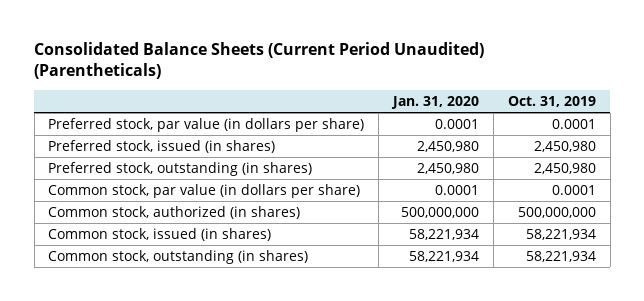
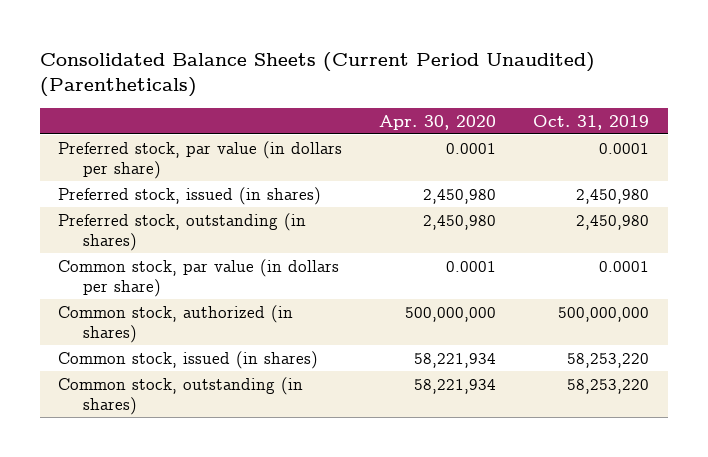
[391,95,480,109] Jan. 31, 2020 -> none
none -> [379,114,497,130] Apr. 30, 2020
[525,228,596,240] 58,221,934 -> [567,352,650,368] 58,253,220
[525,250,596,262] 58,221,934 -> [567,378,650,394] 58,253,220

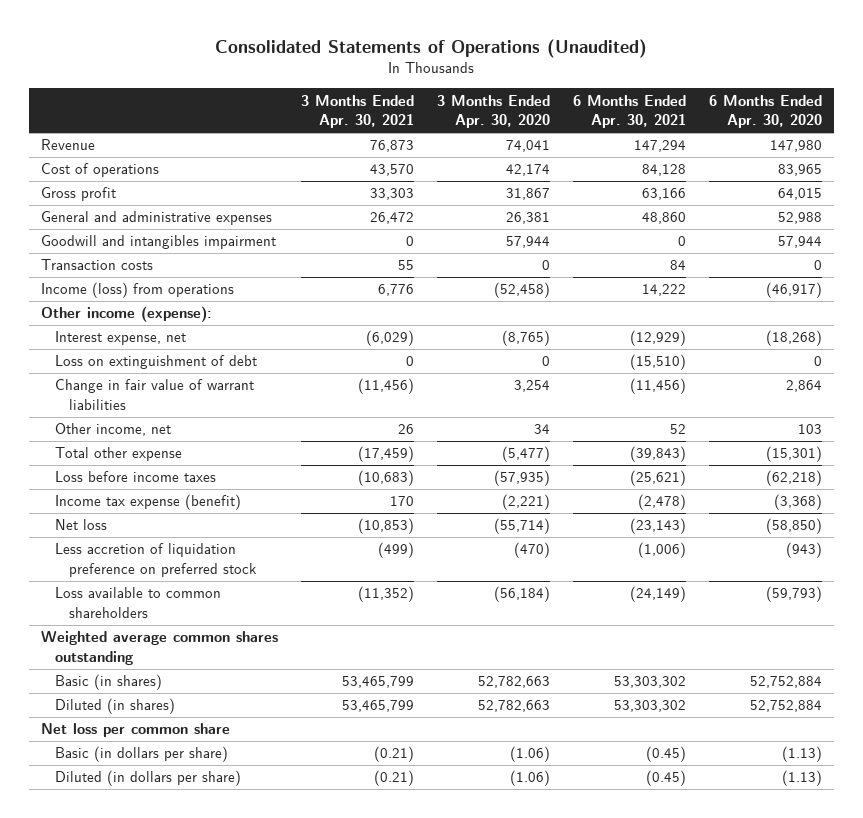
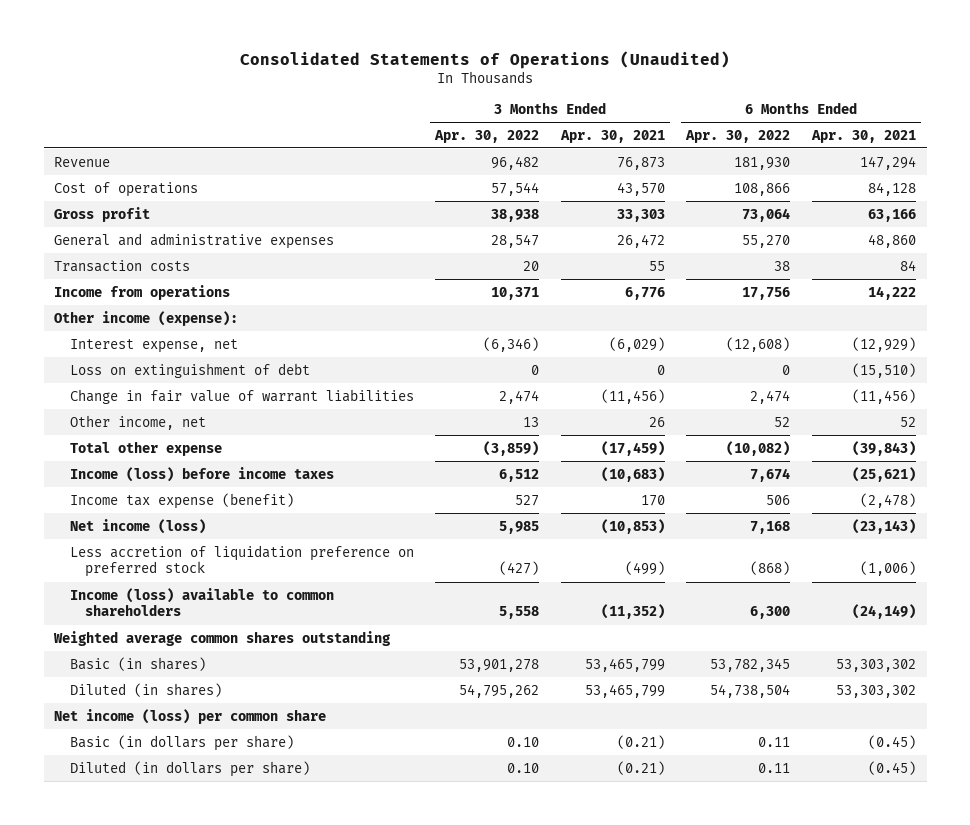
[436,94,550,129] 3 Months Ended Apr. 30, 2020 -> none
[709,94,823,129] 6 Months Ended Apr. 30, 2020 -> none
none -> [434,129,540,143] Apr. 30, 2022
none -> [685,129,791,143] Apr. 30, 2022
[40,235,276,250] Goodwill and intangibles impairment -> none
[40,282,234,299] Income (loss) from operations -> [54,284,231,300] Income from operations
[55,471,217,483] Loss before income taxes -> [69,466,334,482] Income (loss) before income taxes
[55,519,108,531] Net loss -> [69,518,206,534] Net income (loss)
[55,587,222,619] Loss available to common shareholders -> [69,587,334,617] Income (loss) available to common shareholders
[40,723,230,738] Net loss per common share -> [54,708,327,724] Net income (loss) per common share

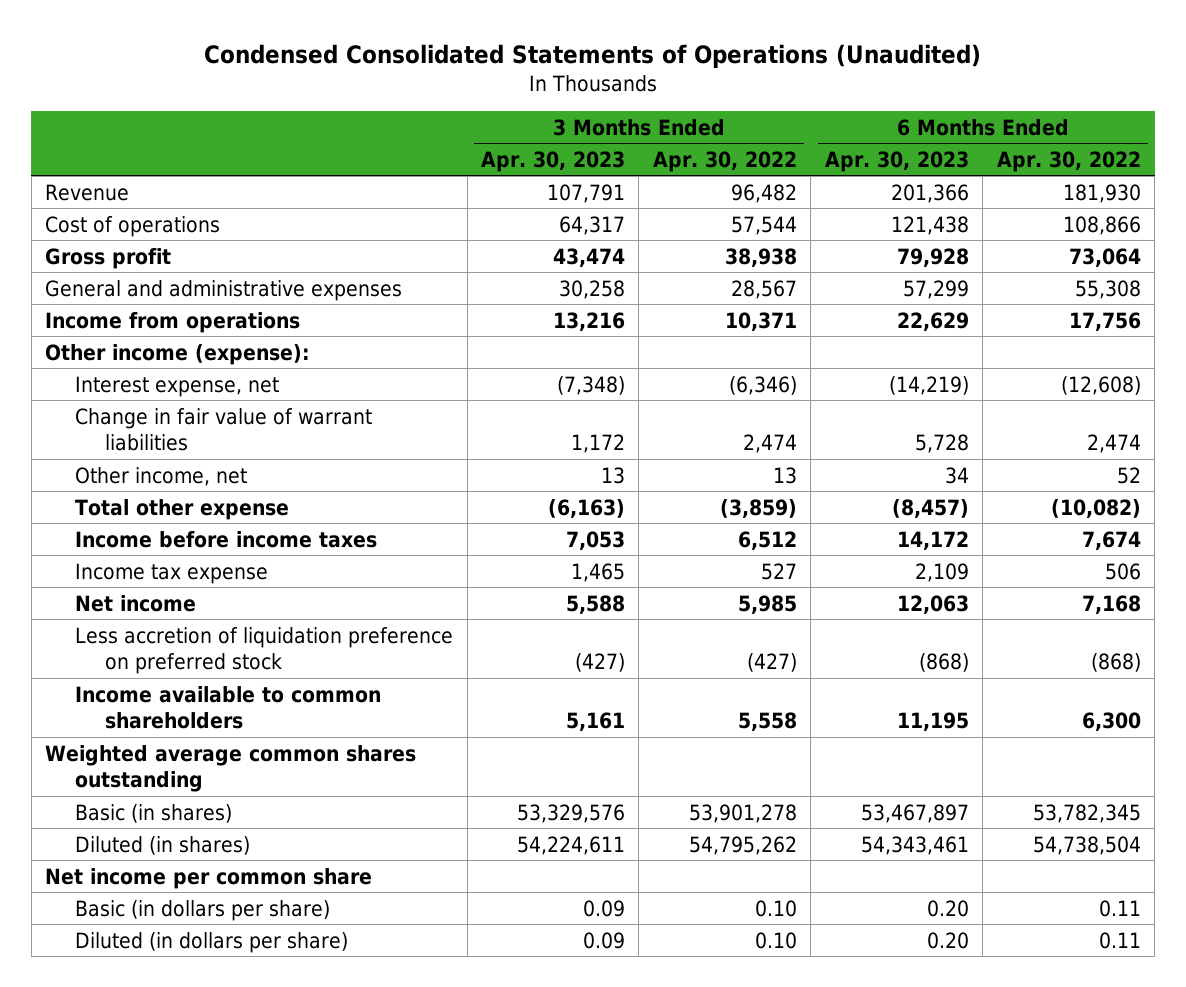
[240,50,731,69] Consolidated Statements of Operations (Unaudited) -> [203,43,981,68] Condensed Consolidated Statements of Operations (Unaudited)
[559,129,665,143] Apr. 30, 2021 -> none
[810,129,916,143] Apr. 30, 2021 -> none
none -> [481,150,626,172] Apr. 30, 2023
none -> [824,150,969,172] Apr. 30, 2023
[54,259,191,272] Transaction costs -> none
[491,233,540,248] 28,547 -> [730,279,797,299] 28,567
[742,234,791,248] 55,270 -> [1074,279,1141,299] 55,308
[69,362,310,378] Loss on extinguishment of debt -> none
[69,466,334,482] Income (loss) before income taxes -> [75,530,378,548] Income before income taxes
[69,492,294,509] Income tax expense (benefit) -> [75,562,269,584] Income tax expense
[69,518,206,534] Net income (loss) -> [75,594,197,612] Net income
[69,587,334,617] Income (loss) available to common shareholders -> [75,685,382,729] Income available to common shareholders
[54,708,327,724] Net income (loss) per common share -> [45,867,373,889] Net income per common share

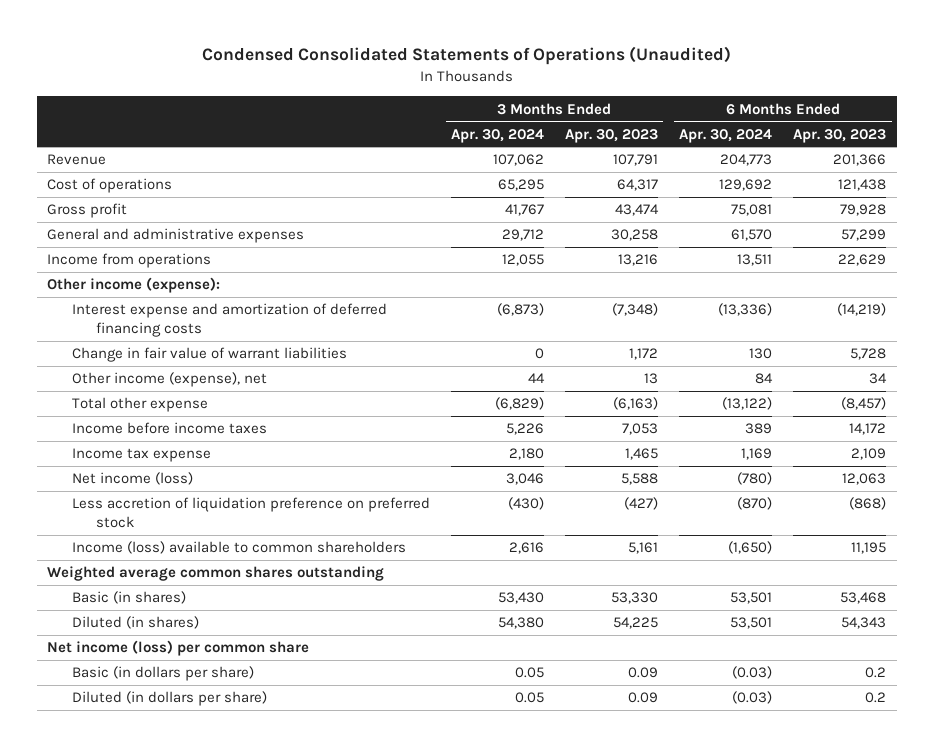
[652,150,797,172] Apr. 30, 2022 -> none
[996,150,1141,172] Apr. 30, 2022 -> none
none -> [450,128,544,143] Apr. 30, 2024
none -> [679,128,773,143] Apr. 30, 2024
[75,375,280,397] Interest expense, net -> [71,303,387,338] Interest expense and amortization of deferred financing costs
[75,466,248,486] Other income, net -> [71,372,267,388] Other income (expense), net
[75,594,197,612] Net income -> [71,472,193,486] Net income (loss)
[75,685,382,729] Income available to common shareholders -> [71,541,406,555] Income (loss) available to common shareholders
[517,803,626,823] 53,329,576 -> [611,592,659,605] 53,330
[860,803,969,823] 53,467,897 -> [840,592,887,605] 53,468
[517,835,626,855] 54,224,611 -> [613,617,659,630] 54,225
[860,835,969,855] 54,343,461 -> [841,617,887,630] 54,343
[45,867,373,889] Net income per common share -> [47,640,310,657] Net income (loss) per common share
[926,899,969,917] 0.20 -> [865,667,887,679] 0.2
[926,931,969,949] 0.20 -> [865,692,887,704] 0.2

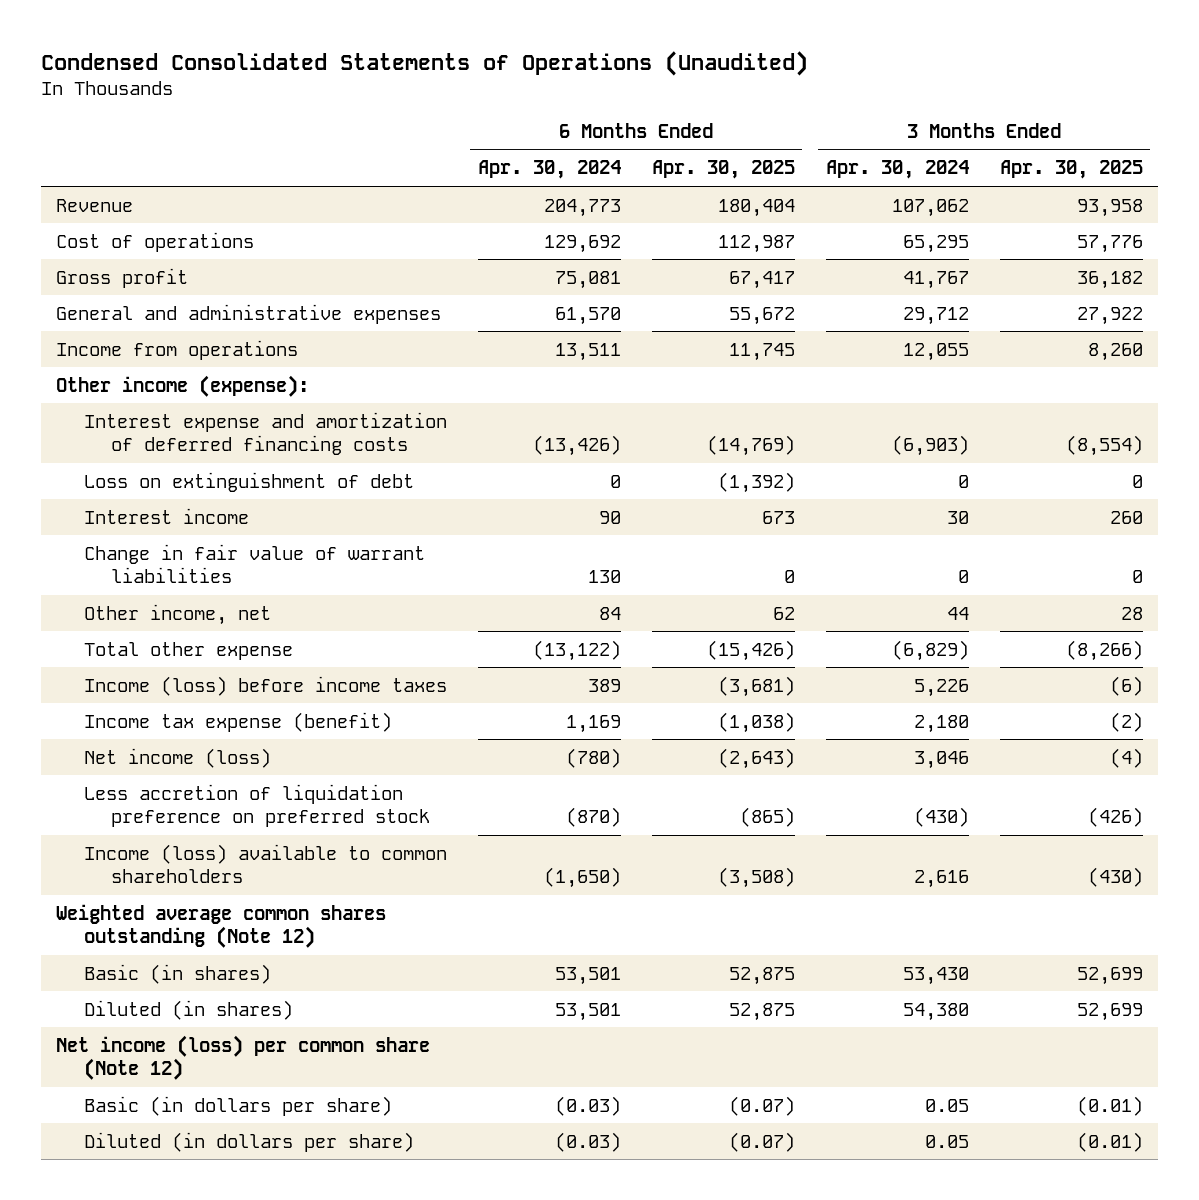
[565,128,659,143] Apr. 30, 2023 -> none
[793,128,887,143] Apr. 30, 2023 -> none
none -> [651,160,795,180] Apr. 30, 2025
none -> [999,160,1143,180] Apr. 30, 2025
[496,303,544,317] (6,873) -> [891,435,969,457] (6,903)
[718,303,773,317] (13,336) -> [532,435,621,457] (13,426)
none -> [83,471,414,492] Loss on extinguishment of debt
none -> [83,507,249,524] Interest income
[71,372,267,388] Other income (expense), net -> [83,603,271,625] Other income, net
[71,422,267,435] Income before income taxes -> [83,675,447,696] Income (loss) before income taxes
[71,448,211,463] Income tax expense -> [83,711,392,732] Income tax expense (benefit)
[47,566,385,582] Weighted average common shares outstanding -> [56,903,387,949] Weighted average common shares outstanding (Note 12)
[47,640,310,657] Net income (loss) per common share -> [56,1034,431,1081] Net income (loss) per common share (Note 12)

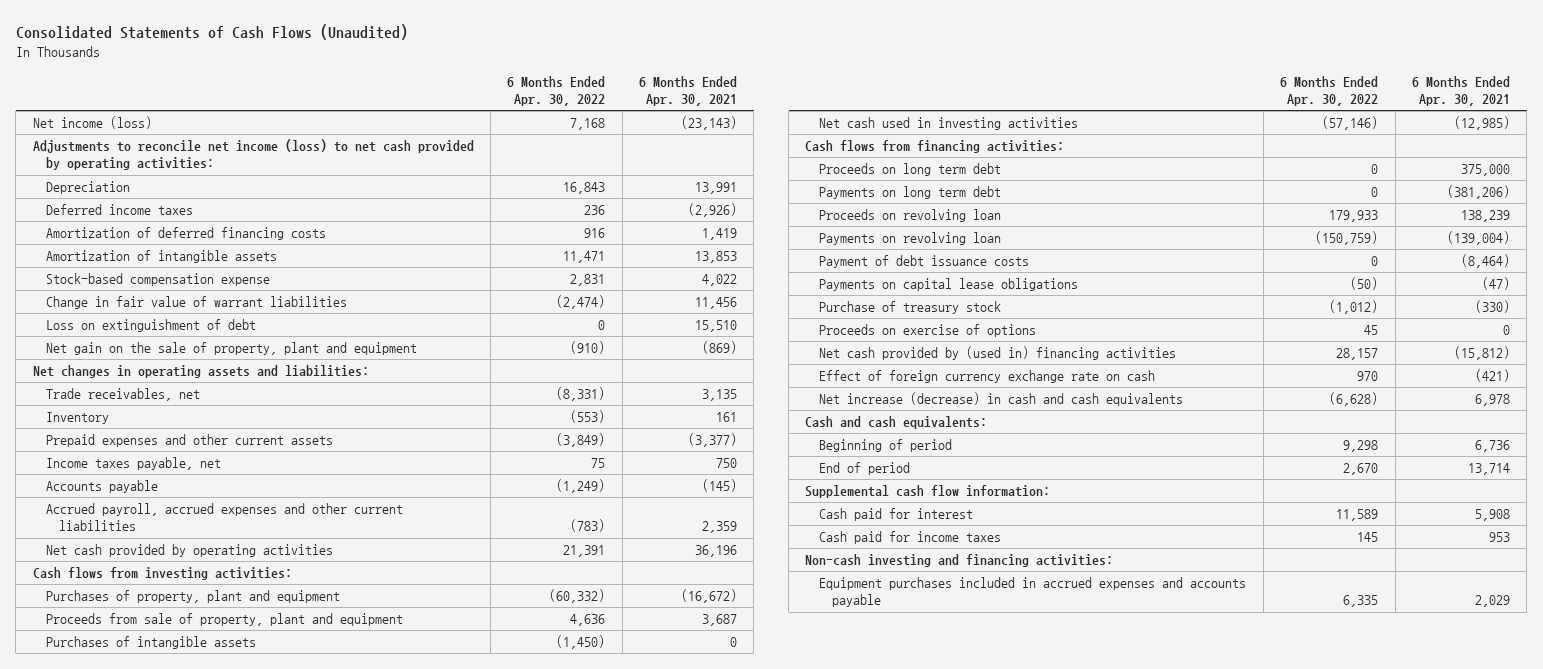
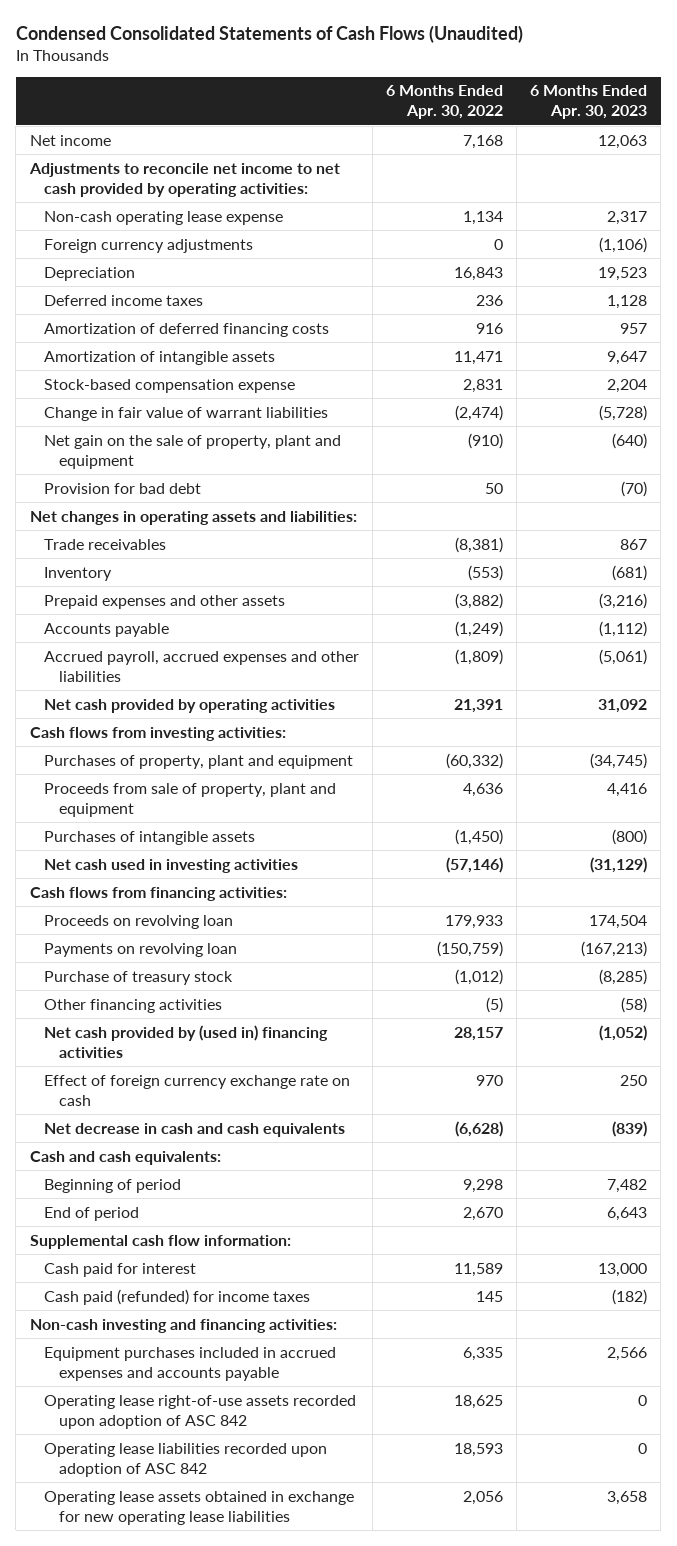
[15,24,408,41] Consolidated Statements of Cash Flows (Unaudited) -> [15,25,523,44] Condensed Consolidated Statements of Cash Flows (Unaudited)
[639,75,738,107] 6 Months Ended Apr. 30, 2021 -> none
none -> [530,85,648,120] 6 Months Ended Apr. 30, 2023
[32,116,152,130] Net income (loss) -> [29,134,111,146] Net income
[32,139,474,171] Adjustments to reconcile net income (loss) to net cash provided by operating activities: -> [28,162,340,197] Adjustments to reconcile net income to net cash provided by operating activities:
none -> [44,210,284,225] Non-cash operating lease expense
none -> [44,238,254,253] Foreign currency adjustments
[45,319,256,333] Loss on extinguishment of debt -> none
none -> [44,482,202,494] Provision for bad debt
[45,388,200,402] Trade receivables, net -> [44,538,167,550] Trade receivables
[556,387,606,402] (8,331) -> [455,536,504,553] (8,381)
[45,457,221,471] Income taxes payable, net -> none
[45,434,333,448] Prepaid expenses and other current assets -> [44,594,286,609] Prepaid expenses and other assets
[556,433,606,448] (3,849) -> [455,592,504,609] (3,882)
[45,503,403,532] Accrued payroll, accrued expenses and other current liabilities -> [44,650,360,682] Accrued payroll, accrued expenses and other liabilities
[570,519,606,533] (783) -> [455,648,504,665] (1,809)
[818,163,1001,177] Proceeds on long term debt -> none
[818,186,1001,200] Payments on long term debt -> none
[818,255,1029,269] Payment of debt issuance costs -> none
[818,278,1078,292] Payments on capital lease obligations -> none
[818,324,1036,338] Proceeds on exercise of options -> none
none -> [44,998,223,1013] Other financing activities
[818,392,1183,407] Net increase (decrease) in cash and cash equivalents -> [44,1122,346,1137] Net decrease in cash and cash equivalents
[818,531,1001,545] Cash paid for income taxes -> [44,1288,311,1305] Cash paid (refunded) for income taxes
none -> [44,1394,357,1429] Operating lease right-of-use assets recorded upon adoption of ASC 842
none -> [44,1442,328,1477] Operating lease liabilities recorded upon adoption of ASC 842
none -> [44,1490,355,1525] Operating lease assets obtained in exchange for new operating lease liabilities

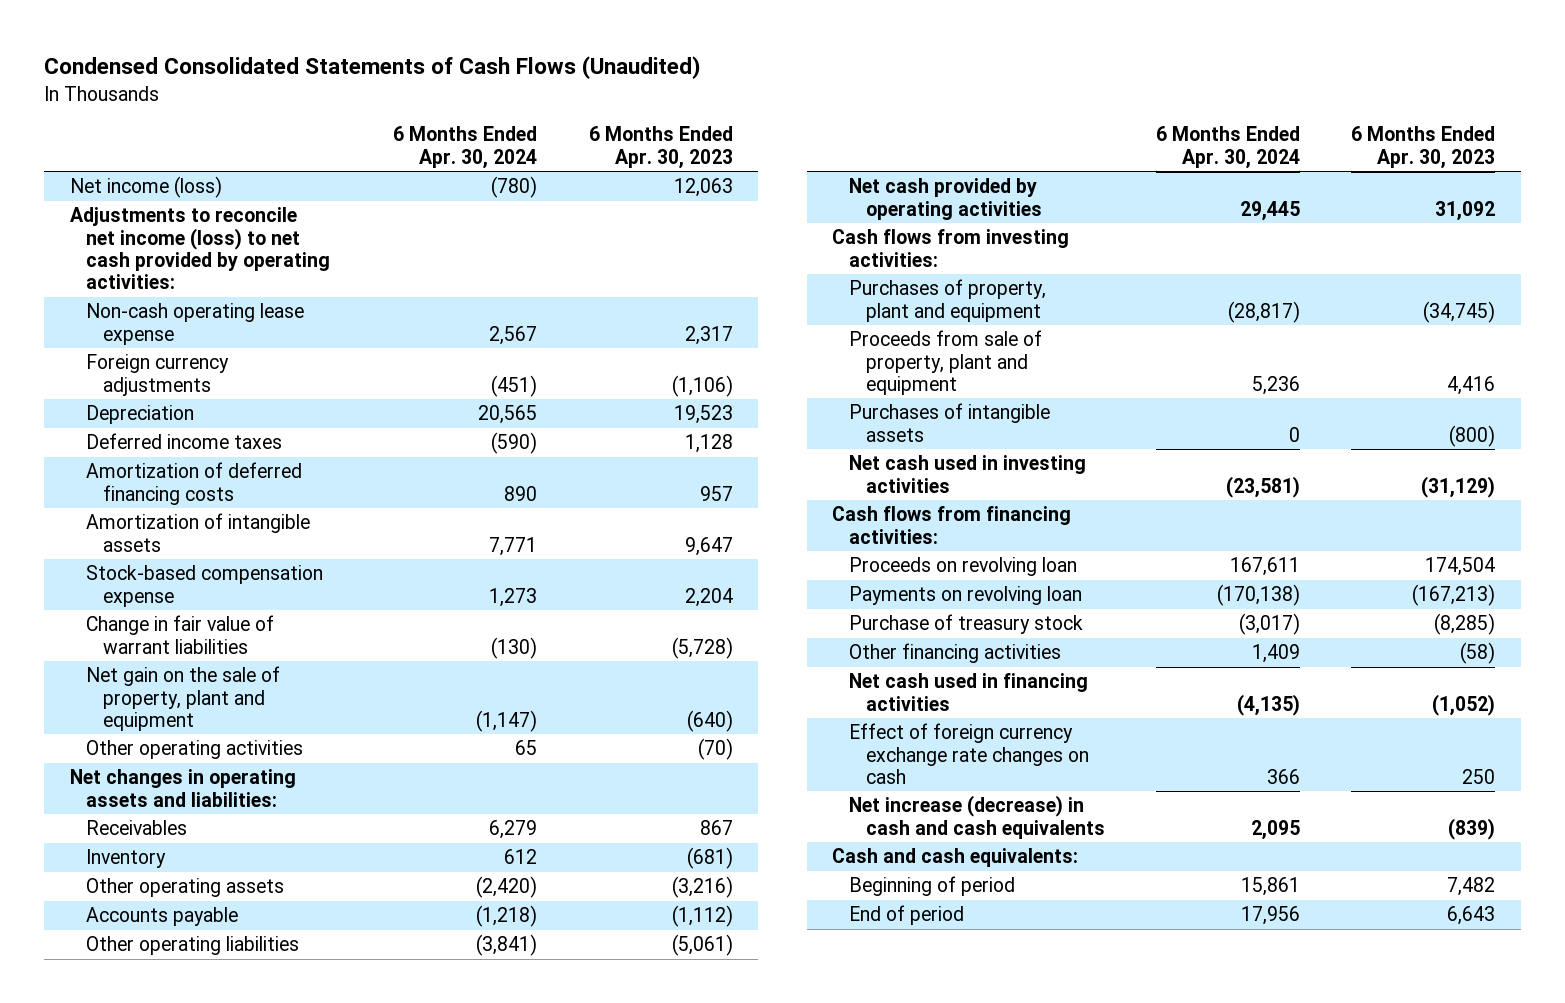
[386,85,504,120] 6 Months Ended Apr. 30, 2022 -> none
none -> [393,126,538,169] 6 Months Ended Apr. 30, 2024
[29,134,111,146] Net income -> [69,176,222,199] Net income (loss)
[28,162,340,197] Adjustments to reconcile net income to net cash provided by operating activities: -> [69,207,331,290] Adjustments to reconcile net income (loss) to net cash provided by operating activities:
[44,482,202,494] Provision for bad debt -> none
none -> [86,740,304,760] Other operating activities
[44,538,167,550] Trade receivables -> [86,820,188,836] Receivables
[44,594,286,609] Prepaid expenses and other assets -> [86,878,285,898] Other operating assets
[44,650,360,682] Accrued payroll, accrued expenses and other liabilities -> [86,936,300,956] Other operating liabilities
[44,1024,329,1058] Net cash provided by (used in) financing activities -> [849,673,1089,711] Net cash used in financing activities
[44,1074,351,1106] Effect of foreign currency exchange rate on cash -> [849,723,1089,785] Effect of foreign currency exchange rate changes on cash
[44,1122,346,1137] Net decrease in cash and cash equivalents -> [849,795,1105,839] Net increase (decrease) in cash and cash equivalents
[29,1234,291,1249] Supplemental cash flow information: -> none
[44,1262,197,1277] Cash paid for interest -> none
[44,1288,311,1305] Cash paid (refunded) for income taxes -> none
[29,1318,337,1333] Non-cash investing and financing activities: -> none
[44,1346,337,1381] Equipment purchases included in accrued expenses and accounts payable -> none
[44,1394,357,1429] Operating lease right-of-use assets recorded upon adoption of ASC 842 -> none
[44,1442,328,1477] Operating lease liabilities recorded upon adoption of ASC 842 -> none
[44,1490,355,1525] Operating lease assets obtained in exchange for new operating lease liabilities -> none

